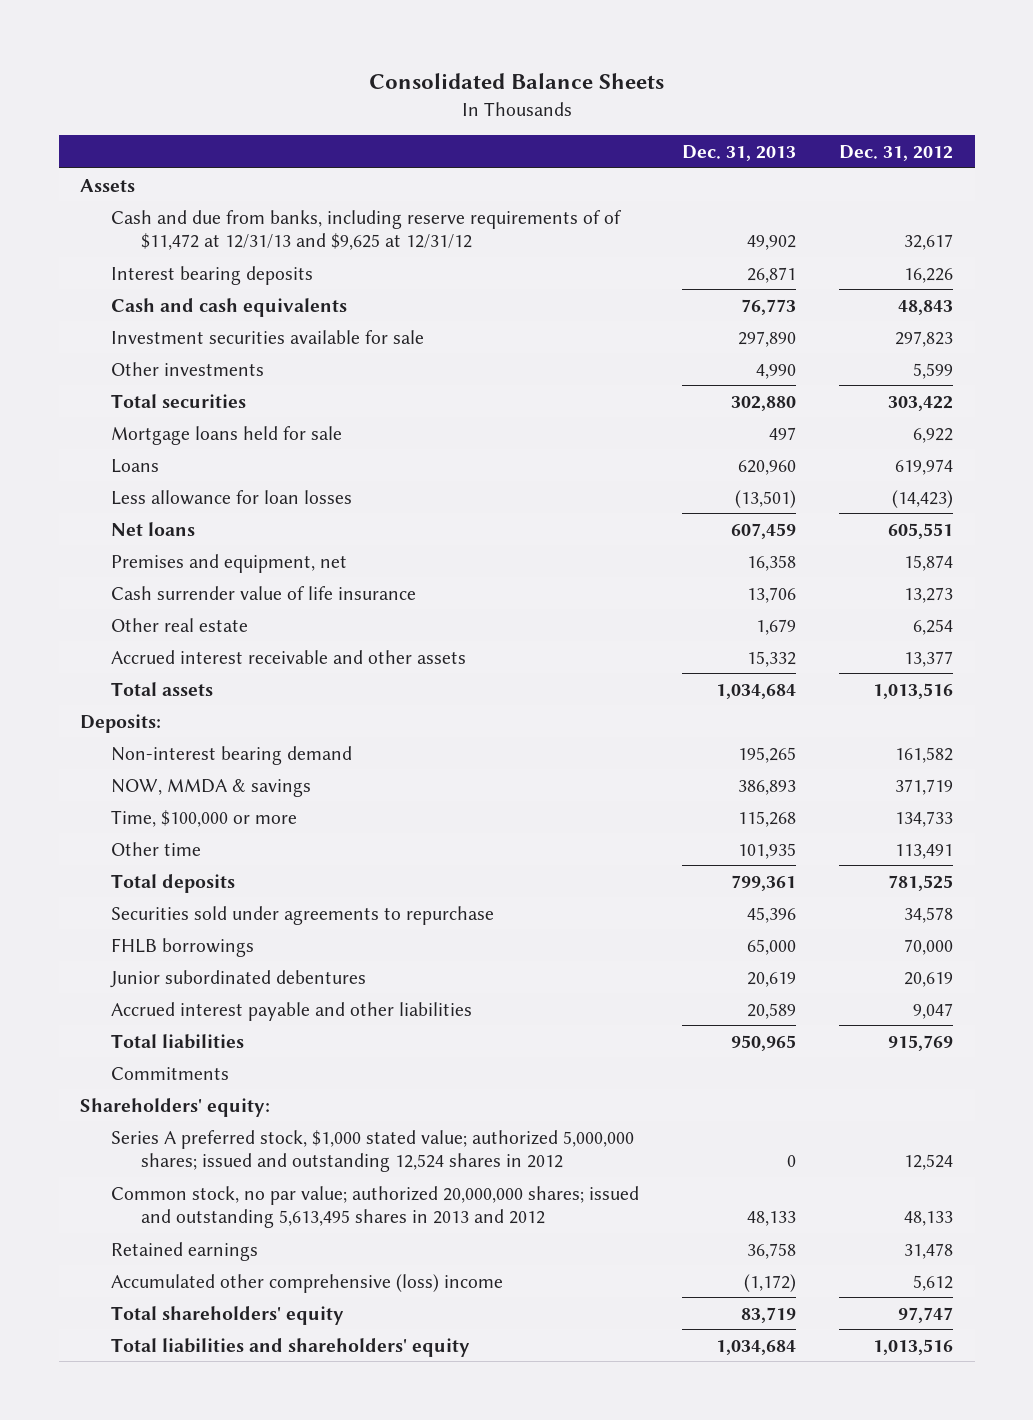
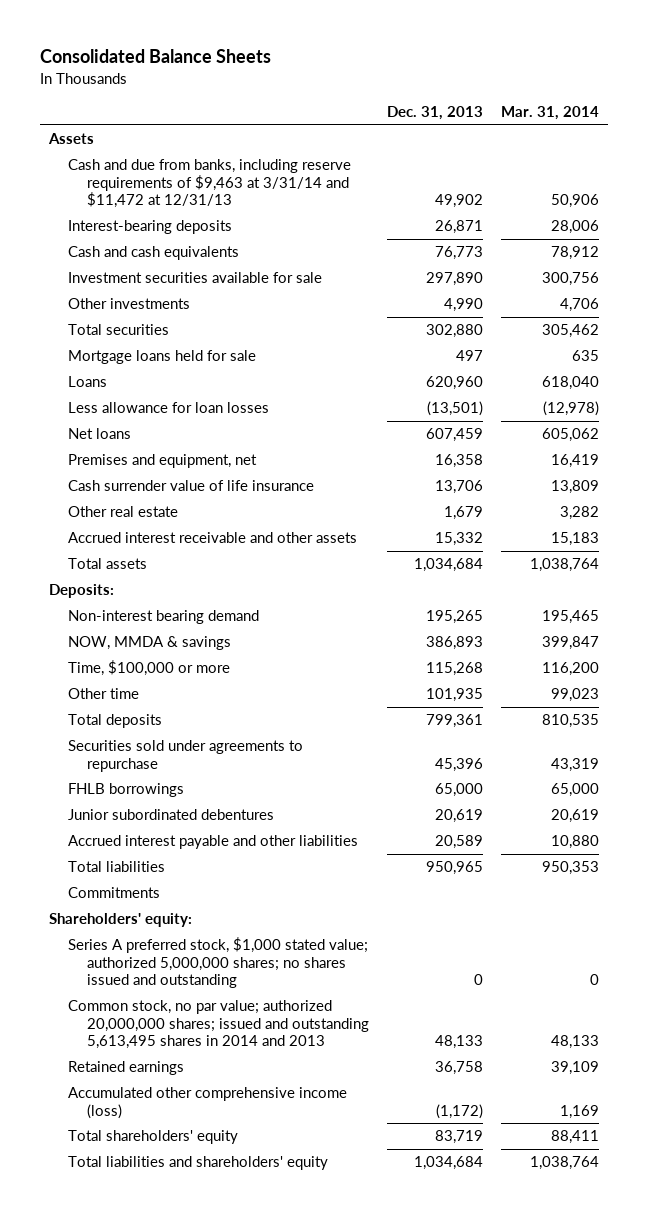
[839,144,954,161] Dec. 31, 2012 -> none
none -> [500,106,599,121] Mar. 31, 2014
[110,209,622,251] Cash and due from banks, including reserve requirements of of $11,472 at 12/31/13 and $9,625 at 12/31/12 -> [67,159,351,209] Cash and due from banks, including reserve requirements of $9,463 at 3/31/14 and $11,472 at 12/31/13
[110,265,313,285] Interest bearing deposits -> [67,220,232,235] Interest-bearing deposits
[110,1129,634,1173] Series A preferred stock, $1,000 stated value; authorized 5,000,000 shares; issued and outstanding 12,524 shares in 2012 -> [67,937,368,989] Series A preferred stock, $1,000 stated value; authorized 5,000,000 shares; no shares issued and outstanding
[110,1185,639,1229] Common stock, no par value; authorized 20,000,000 shares; issued and outstanding 5,613,495 shares in 2013 and 2012 -> [67,1000,369,1050] Common stock, no par value; authorized 20,000,000 shares; issued and outstanding 5,613,495 shares in 2014 and 2013
[110,1273,503,1293] Accumulated other comprehensive (loss) income -> [67,1087,347,1119] Accumulated other comprehensive income (loss)

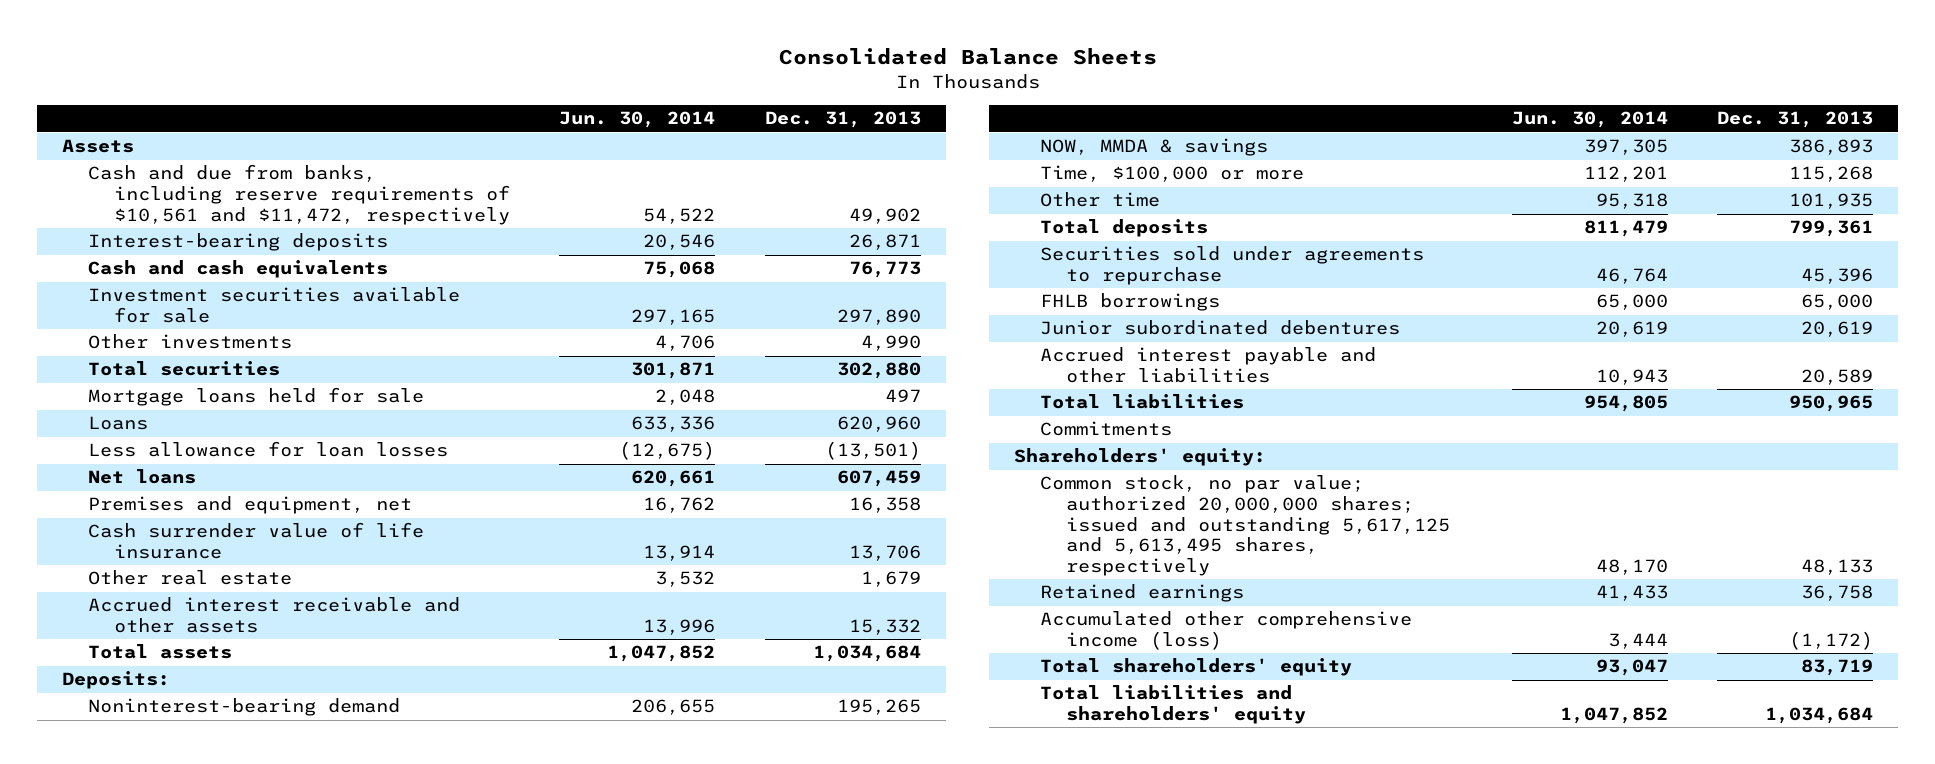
[500,106,599,121] Mar. 31, 2014 -> none
none -> [559,111,716,129] Jun. 30, 2014
[67,159,351,209] Cash and due from banks, including reserve requirements of $9,463 at 3/31/14 and $11,472 at 12/31/13 -> [87,164,510,225] Cash and due from banks, including reserve requirements of $10,561 and $11,472, respectively
[67,610,259,625] Non-interest bearing demand -> [87,698,400,717] Noninterest-bearing demand
[67,937,368,989] Series A preferred stock, $1,000 stated value; authorized 5,000,000 shares; no shares issued and outstanding -> none
[67,1000,369,1050] Common stock, no par value; authorized 20,000,000 shares; issued and outstanding 5,613,495 shares in 2014 and 2013 -> [1040,475,1450,576] Common stock, no par value; authorized 20,000,000 shares; issued and outstanding 5,617,125 and 5,613,495 shares, respectively

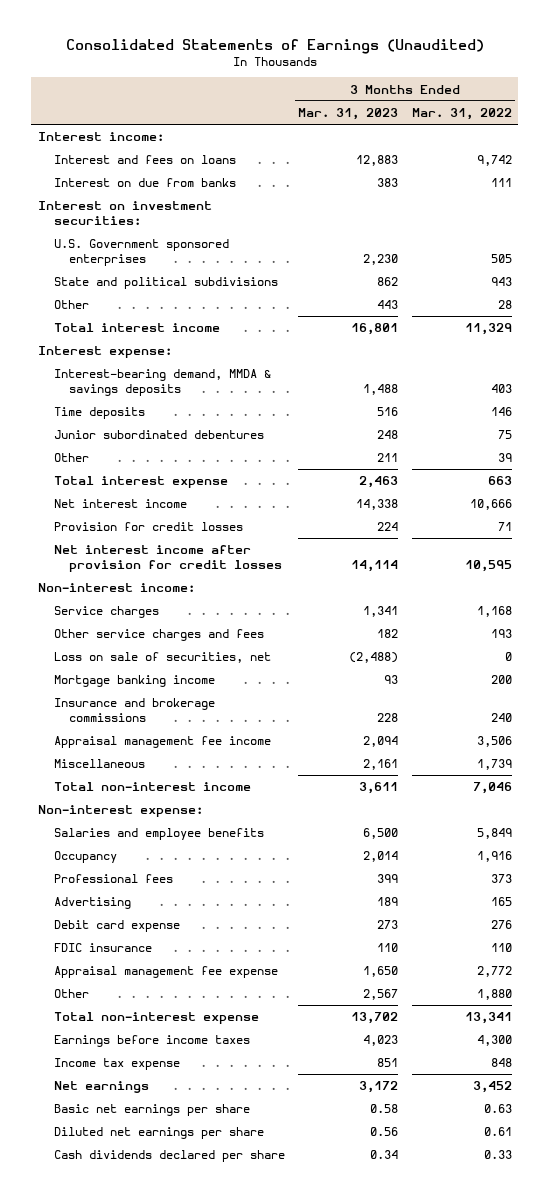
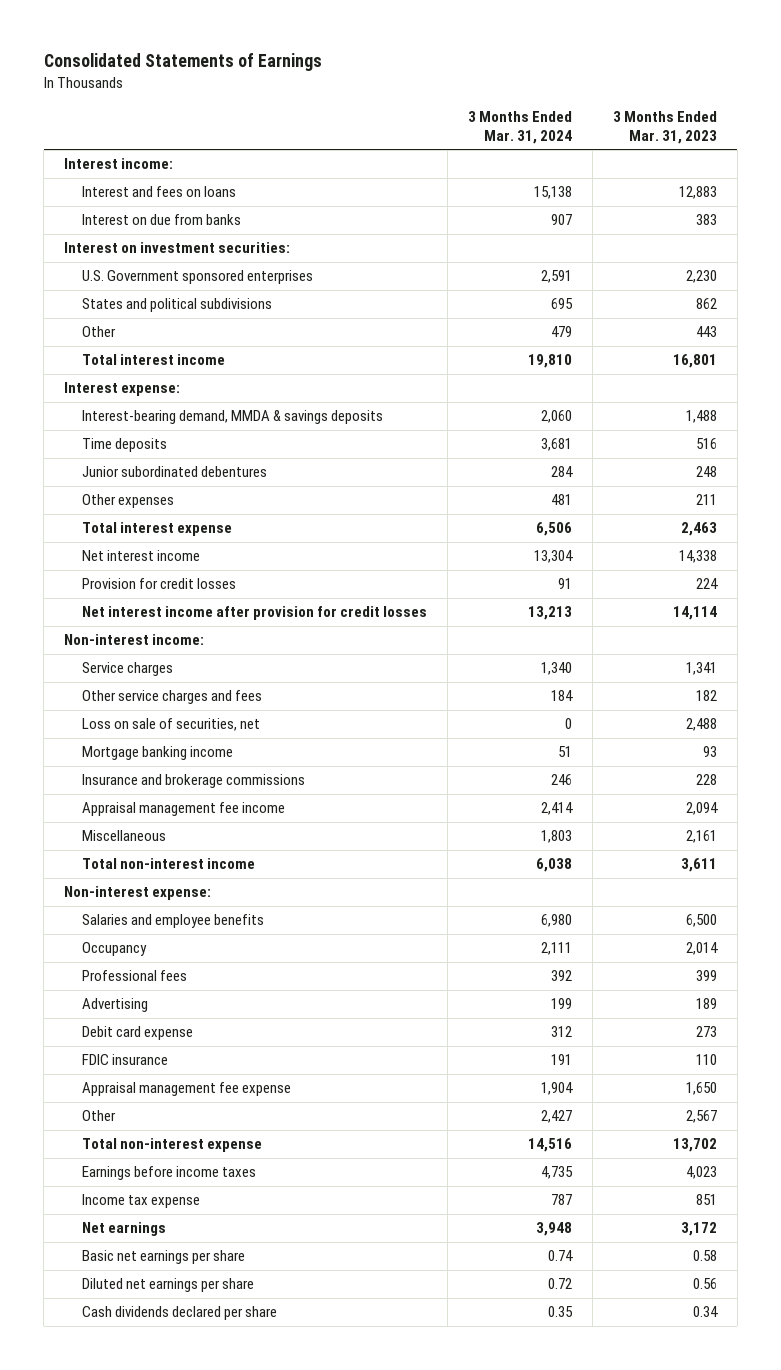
[65,38,484,54] Consolidated Statements of Earnings (Unaudited) -> [43,53,322,72] Consolidated Statements of Earnings
[411,108,512,121] Mar. 31, 2022 -> none
none -> [467,111,572,144] 3 Months Ended Mar. 31, 2024
[53,277,278,290] State and political subdivisions -> [81,298,272,313] States and political subdivisions
[53,453,89,463] Other -> [81,494,174,509] Other expenses
[349,652,399,664] (2,488) -> [685,718,717,732] 2,488

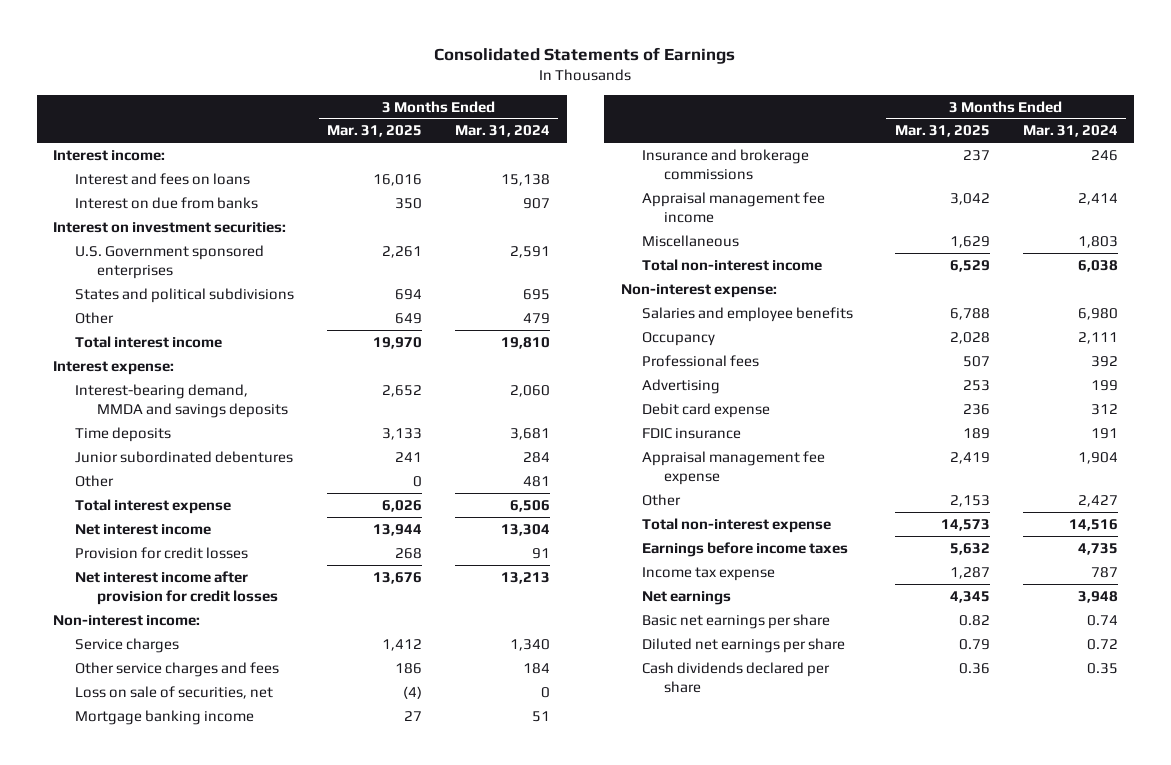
[612,111,717,144] 3 Months Ended Mar. 31, 2023 -> none
none -> [327,125,423,138] Mar. 31, 2025
[81,410,383,425] Interest-bearing demand, MMDA & savings deposits -> [74,383,288,418] Interest-bearing demand, MMDA and savings deposits
[81,494,174,509] Other expenses -> [74,474,114,487] Other

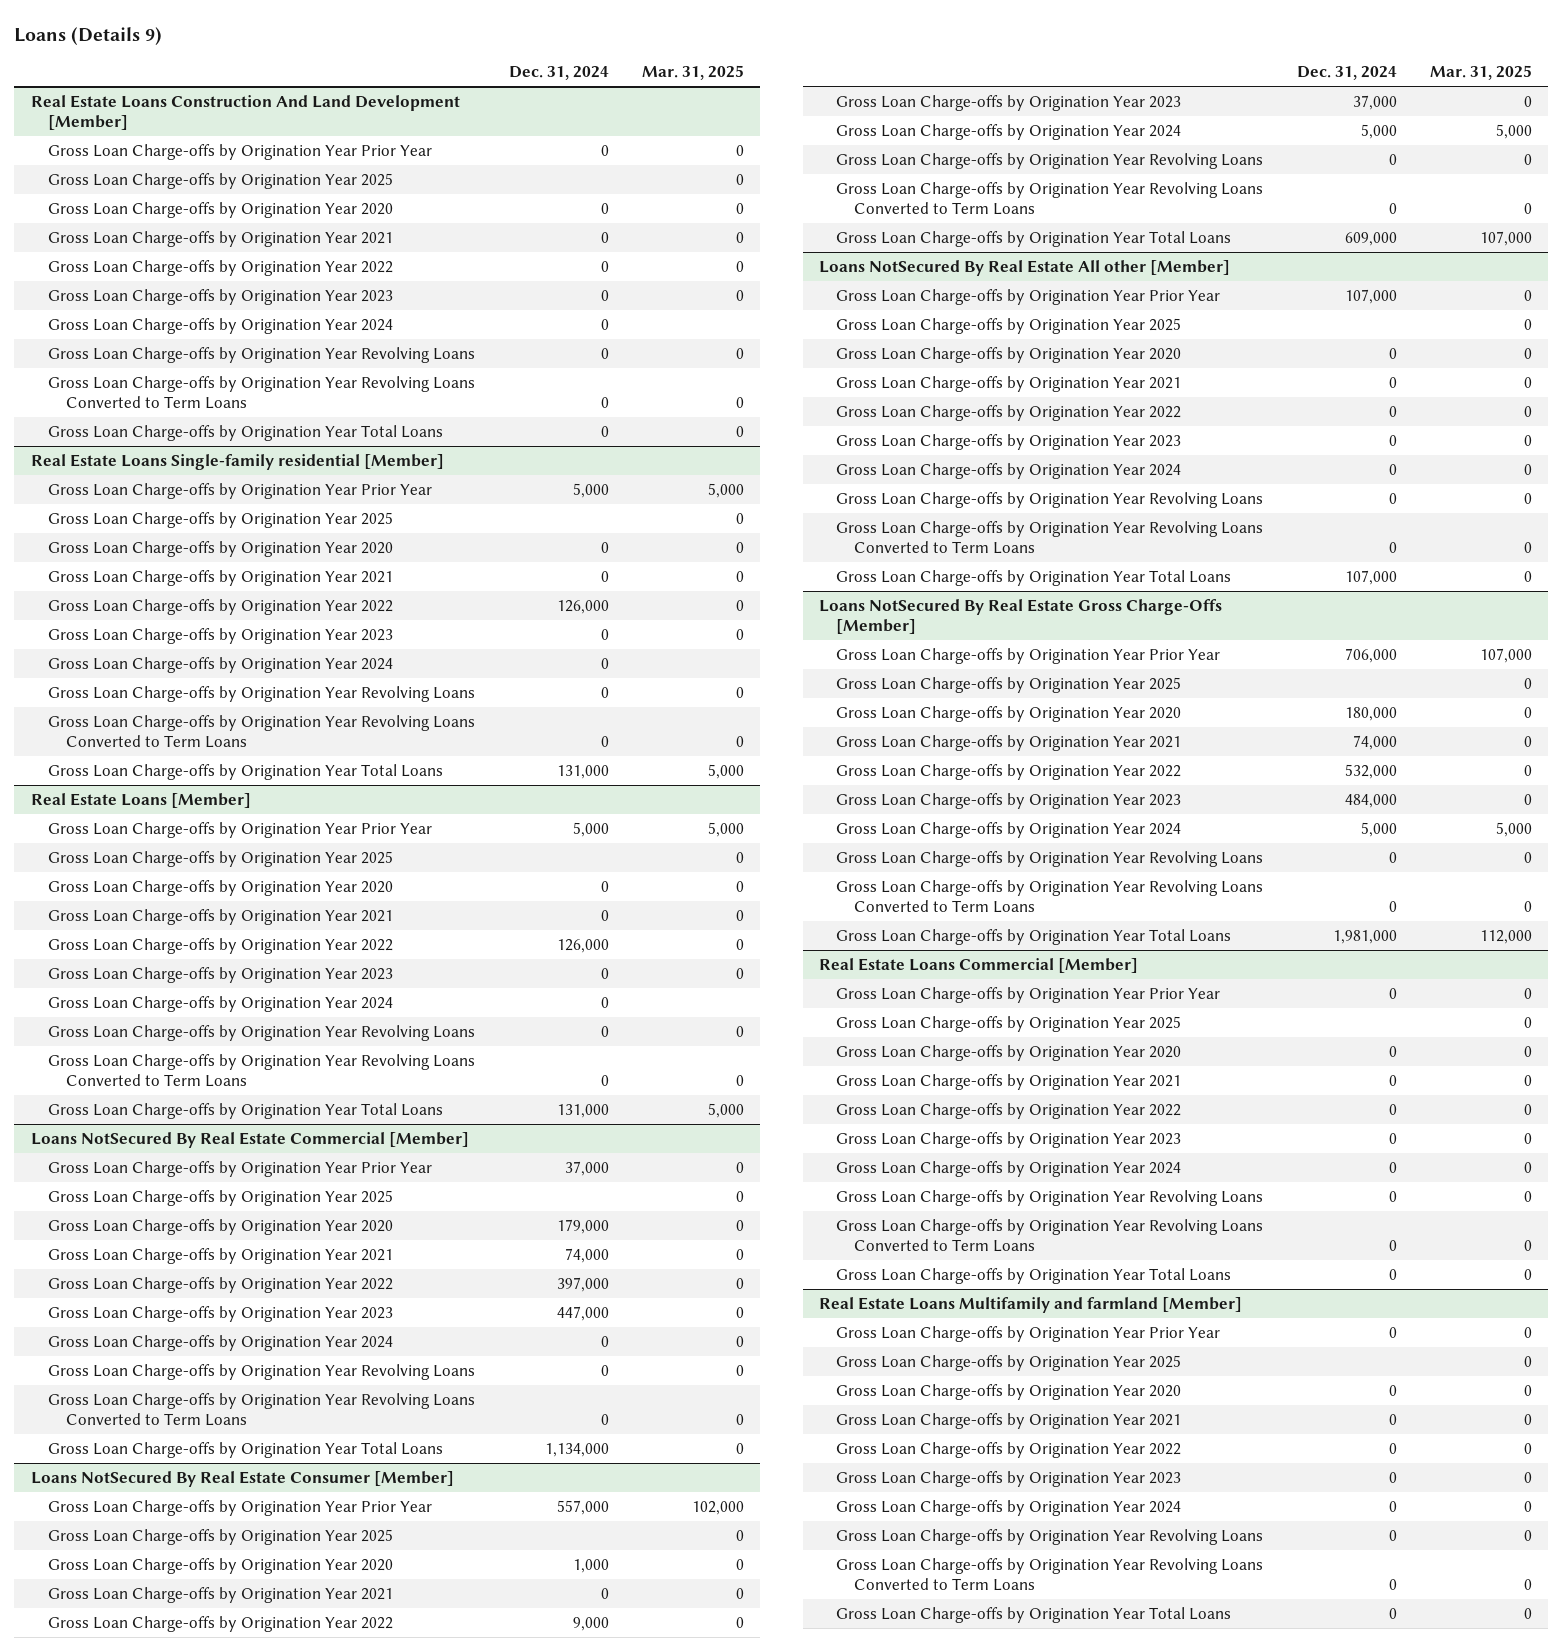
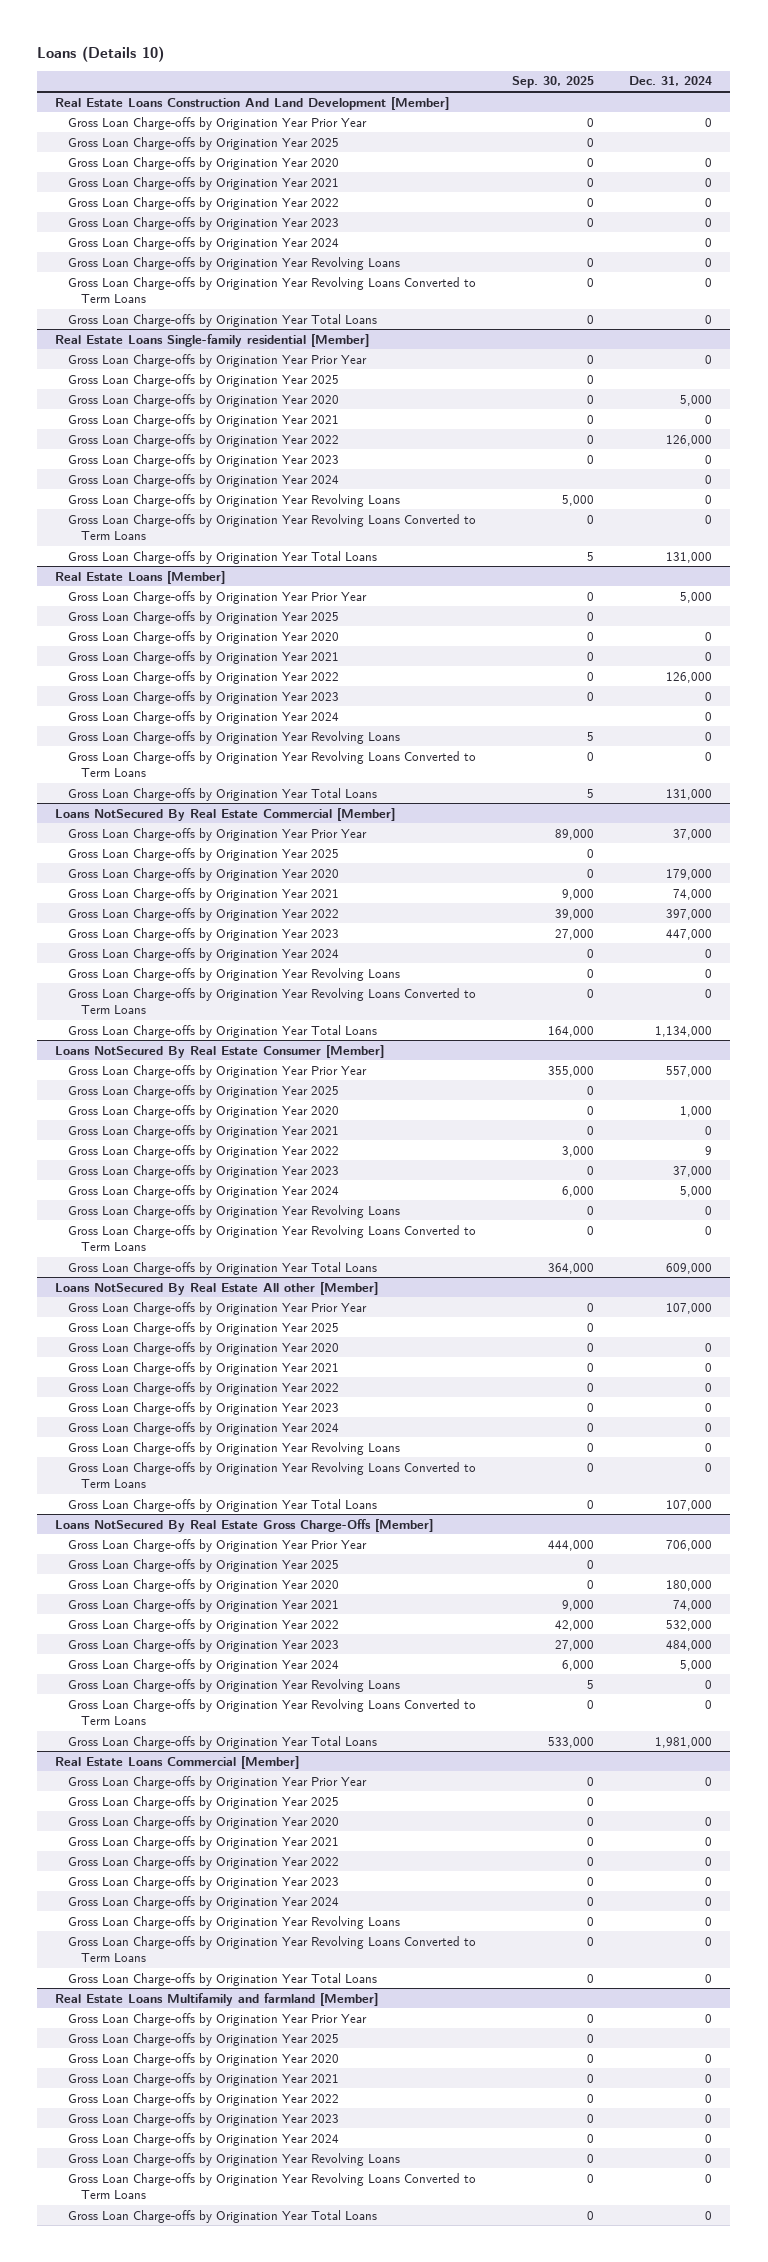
[14,26,163,45] Loans (Details 9) -> [37,45,165,62] Loans (Details 10)
[641,65,744,81] Mar. 31, 2025 -> none
none -> [511,76,594,89] Sep. 30, 2025
[572,482,609,498] 5,000 -> [705,354,713,364] 0
[600,541,609,553] 0 -> [680,394,713,406] 5,000
[572,1616,609,1631] 9,000 -> [705,1145,713,1155] 9

